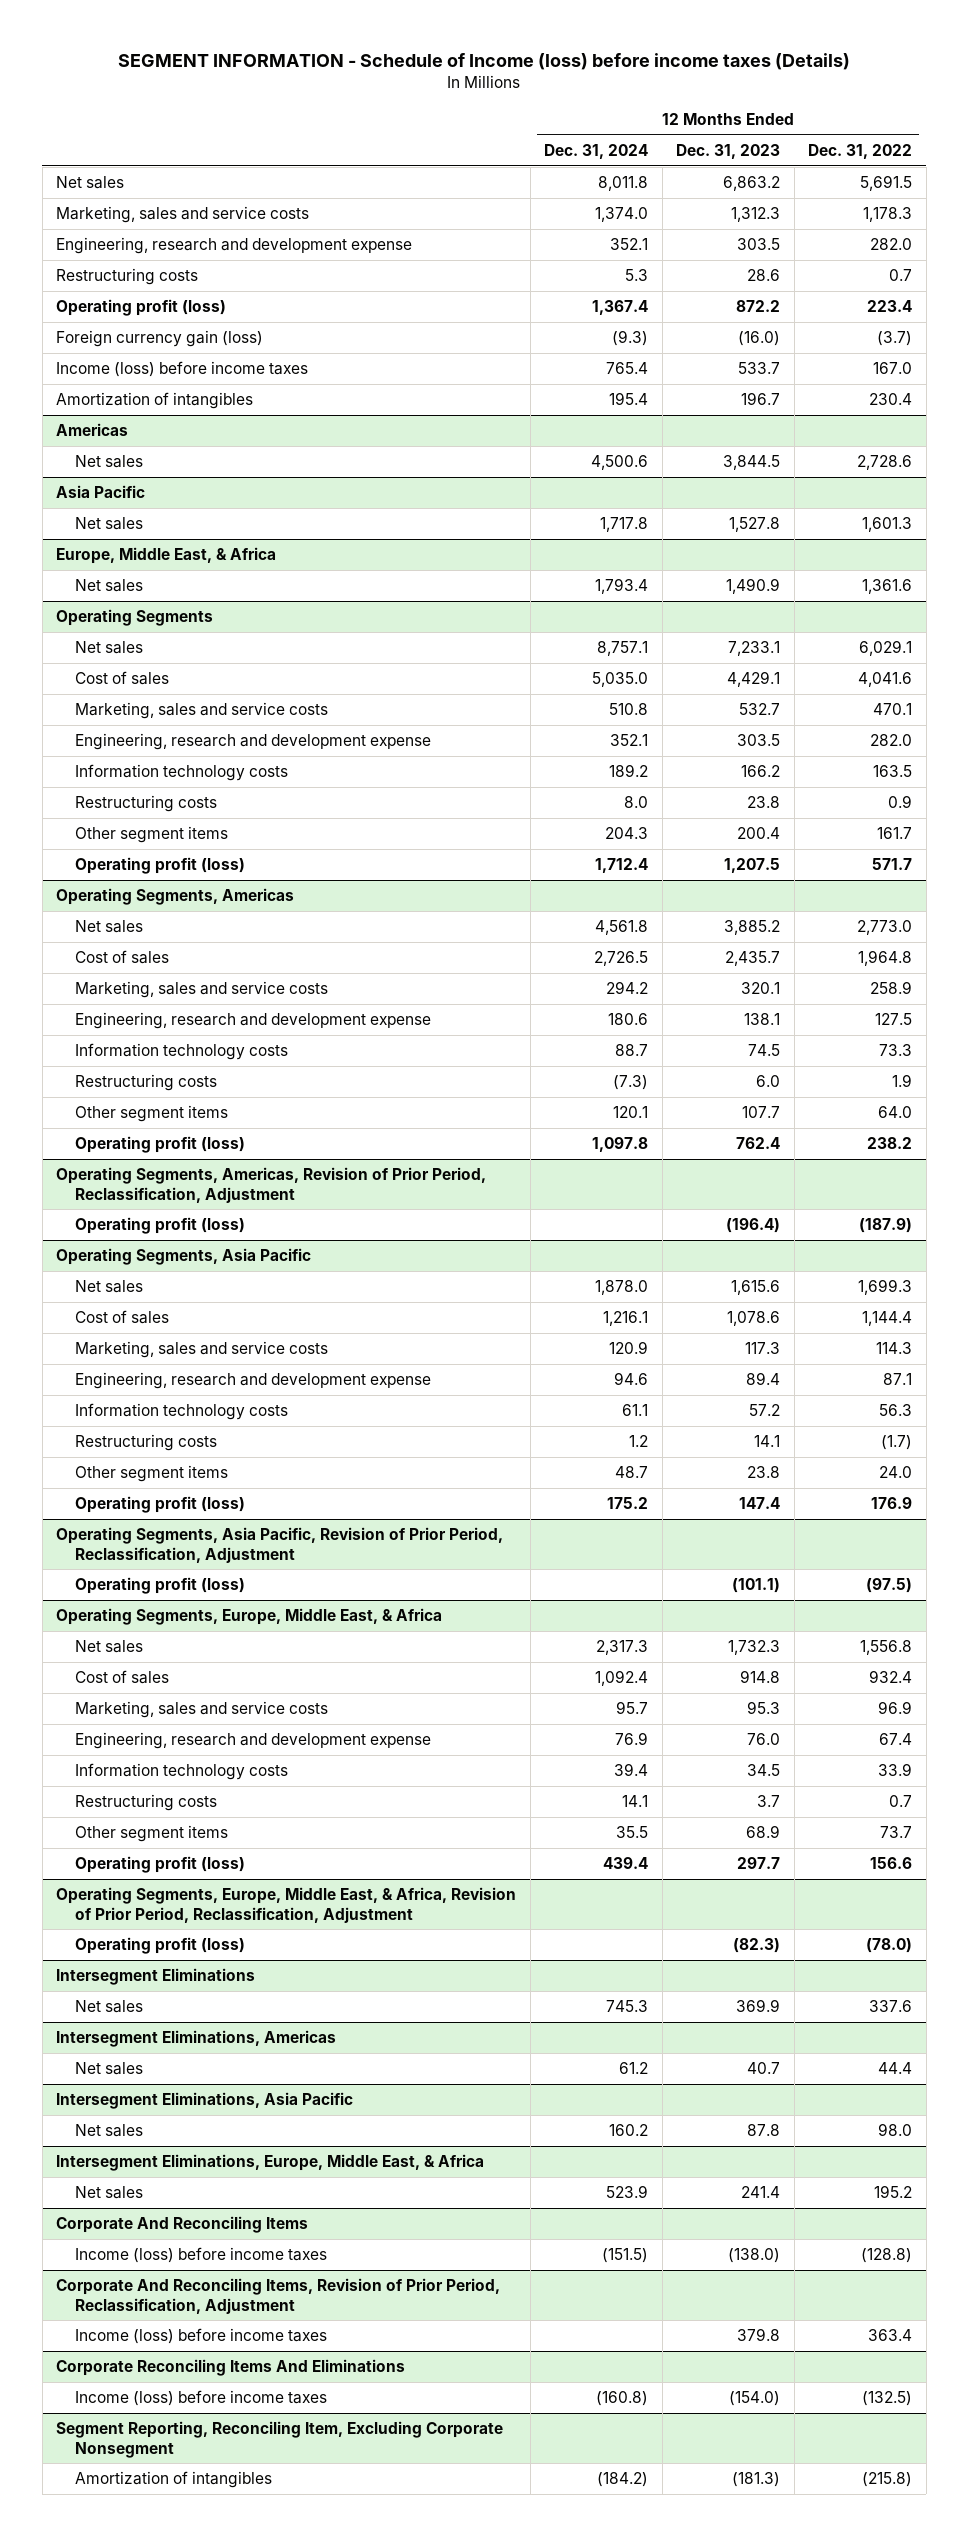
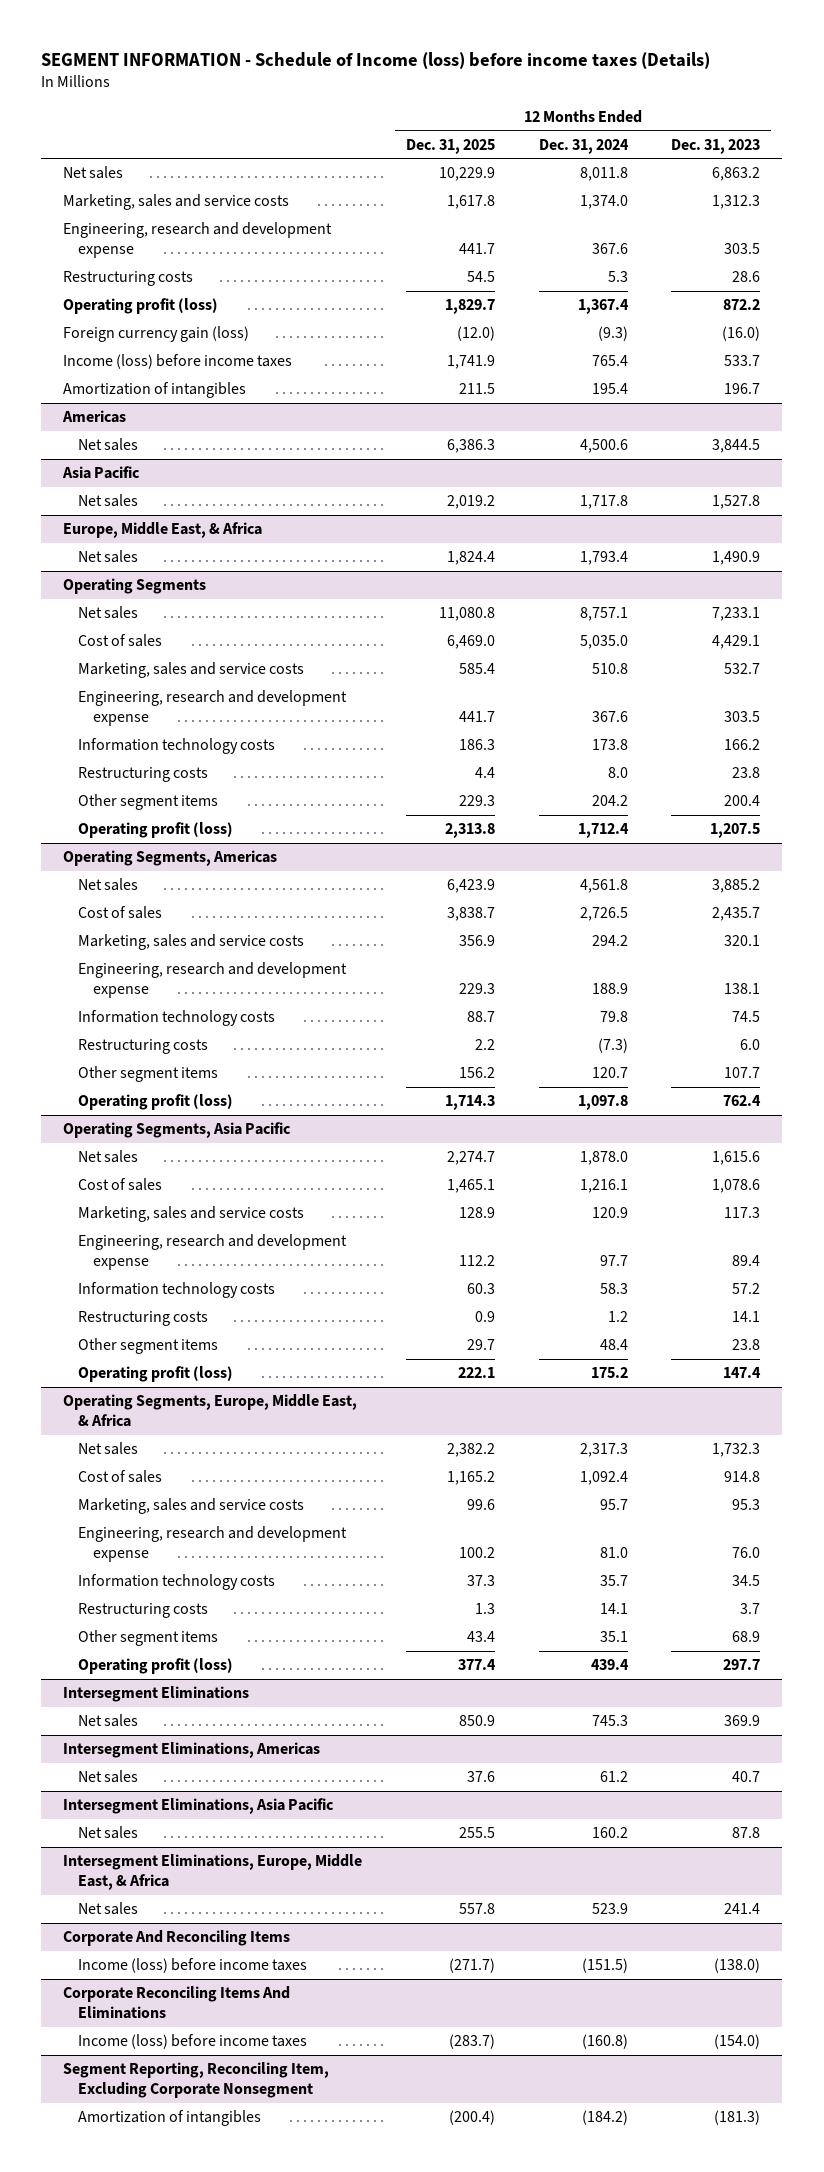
[808,143,913,159] Dec. 31, 2022 -> none
none -> [405,138,495,154] Dec. 31, 2025
[610,238,649,251] 352.1 -> [591,242,628,254] 367.6
[610,734,649,747] 352.1 -> [591,710,628,722] 367.6
[609,764,649,778] 189.2 -> [591,739,628,751] 173.8
[605,827,649,840] 204.3 -> [591,795,628,807] 204.2
[608,1013,649,1026] 180.6 -> [591,982,628,994] 188.9
[615,1044,649,1057] 88.7 -> [599,1011,628,1023] 79.8
[613,1106,649,1119] 120.1 -> [591,1067,628,1079] 120.7
[56,1167,487,1203] Operating Segments, Americas, Revision of Prior Period, Reclassification, Adjustment -> none
[75,1217,246,1235] Operating profit (loss) -> none
[614,1372,649,1386] 94.6 -> [599,1254,628,1266] 97.7
[622,1404,649,1417] 61.1 -> [599,1283,628,1295] 58.3
[615,1466,649,1479] 48.7 -> [599,1339,628,1351] 48.4
[56,1527,504,1563] Operating Segments, Asia Pacific, Revision of Prior Period, Reclassification, Adjustment -> none
[75,1577,246,1595] Operating profit (loss) -> none
[615,1732,649,1746] 76.9 -> [599,1546,628,1558] 81.0
[614,1763,649,1777] 39.4 -> [599,1575,628,1587] 35.7
[616,1826,649,1839] 35.5 -> [599,1631,628,1643] 35.1
[56,1887,517,1923] Operating Segments, Europe, Middle East, & Africa, Revision of Prior Period, Reclassification, Adjustment -> none
[75,1937,246,1955] Operating profit (loss) -> none
[56,2278,501,2314] Corporate And Reconciling Items, Revision of Prior Period, Reclassification, Adjustment -> none
[75,2328,328,2345] Income (loss) before income taxes -> none

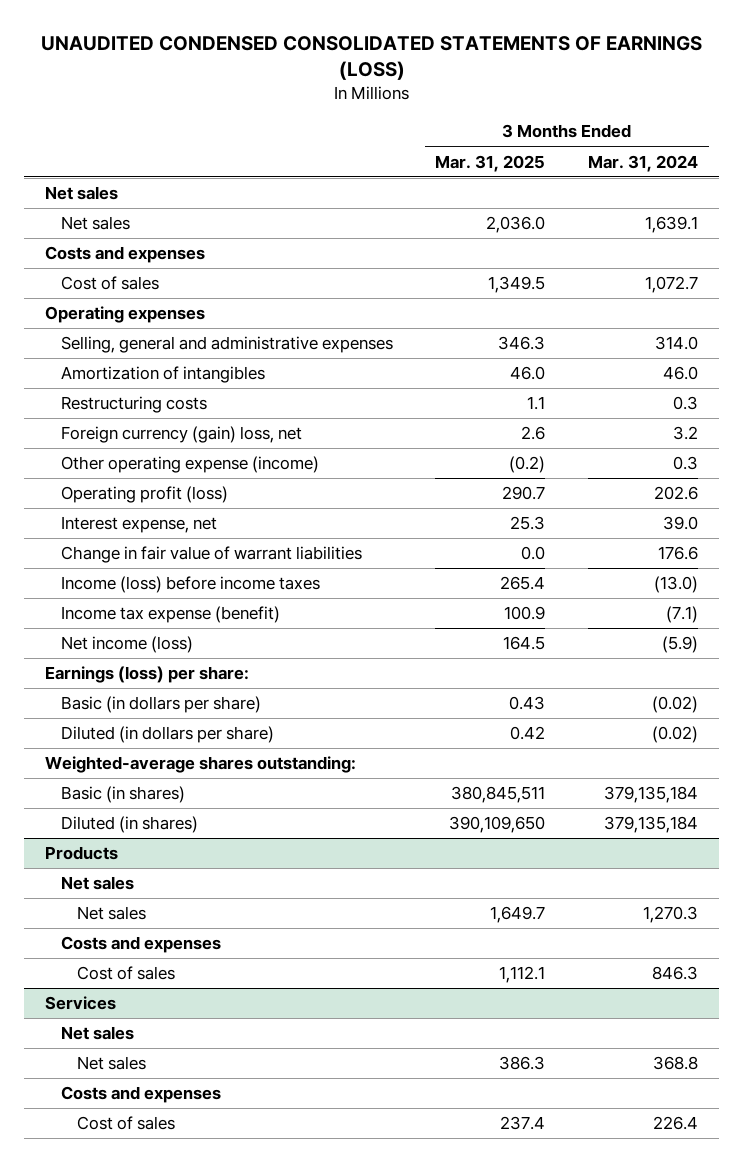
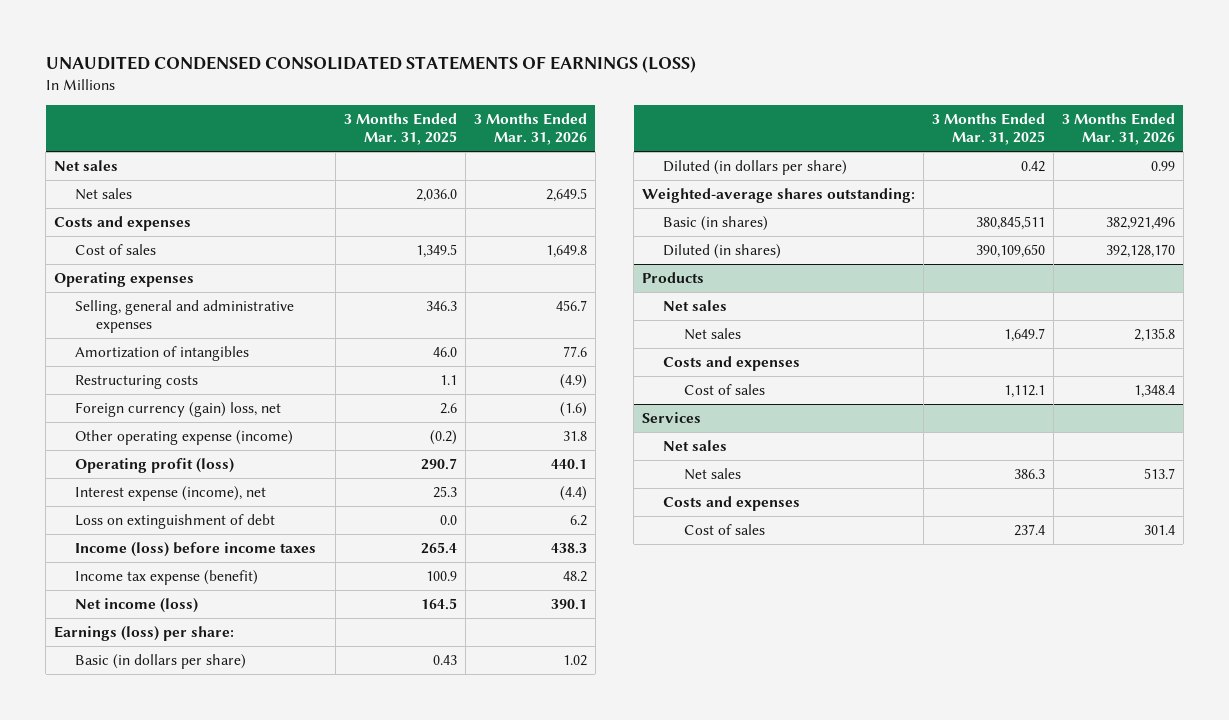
[587,154,698,172] Mar. 31, 2024 -> none
none -> [473,113,587,146] 3 Months Ended Mar. 31, 2026
[60,546,362,564] Change in fair value of warrant liabilities -> none
[60,516,217,534] Interest expense, net -> [75,486,267,502] Interest expense (income), net
none -> [75,514,276,530] Loss on extinguishment of debt

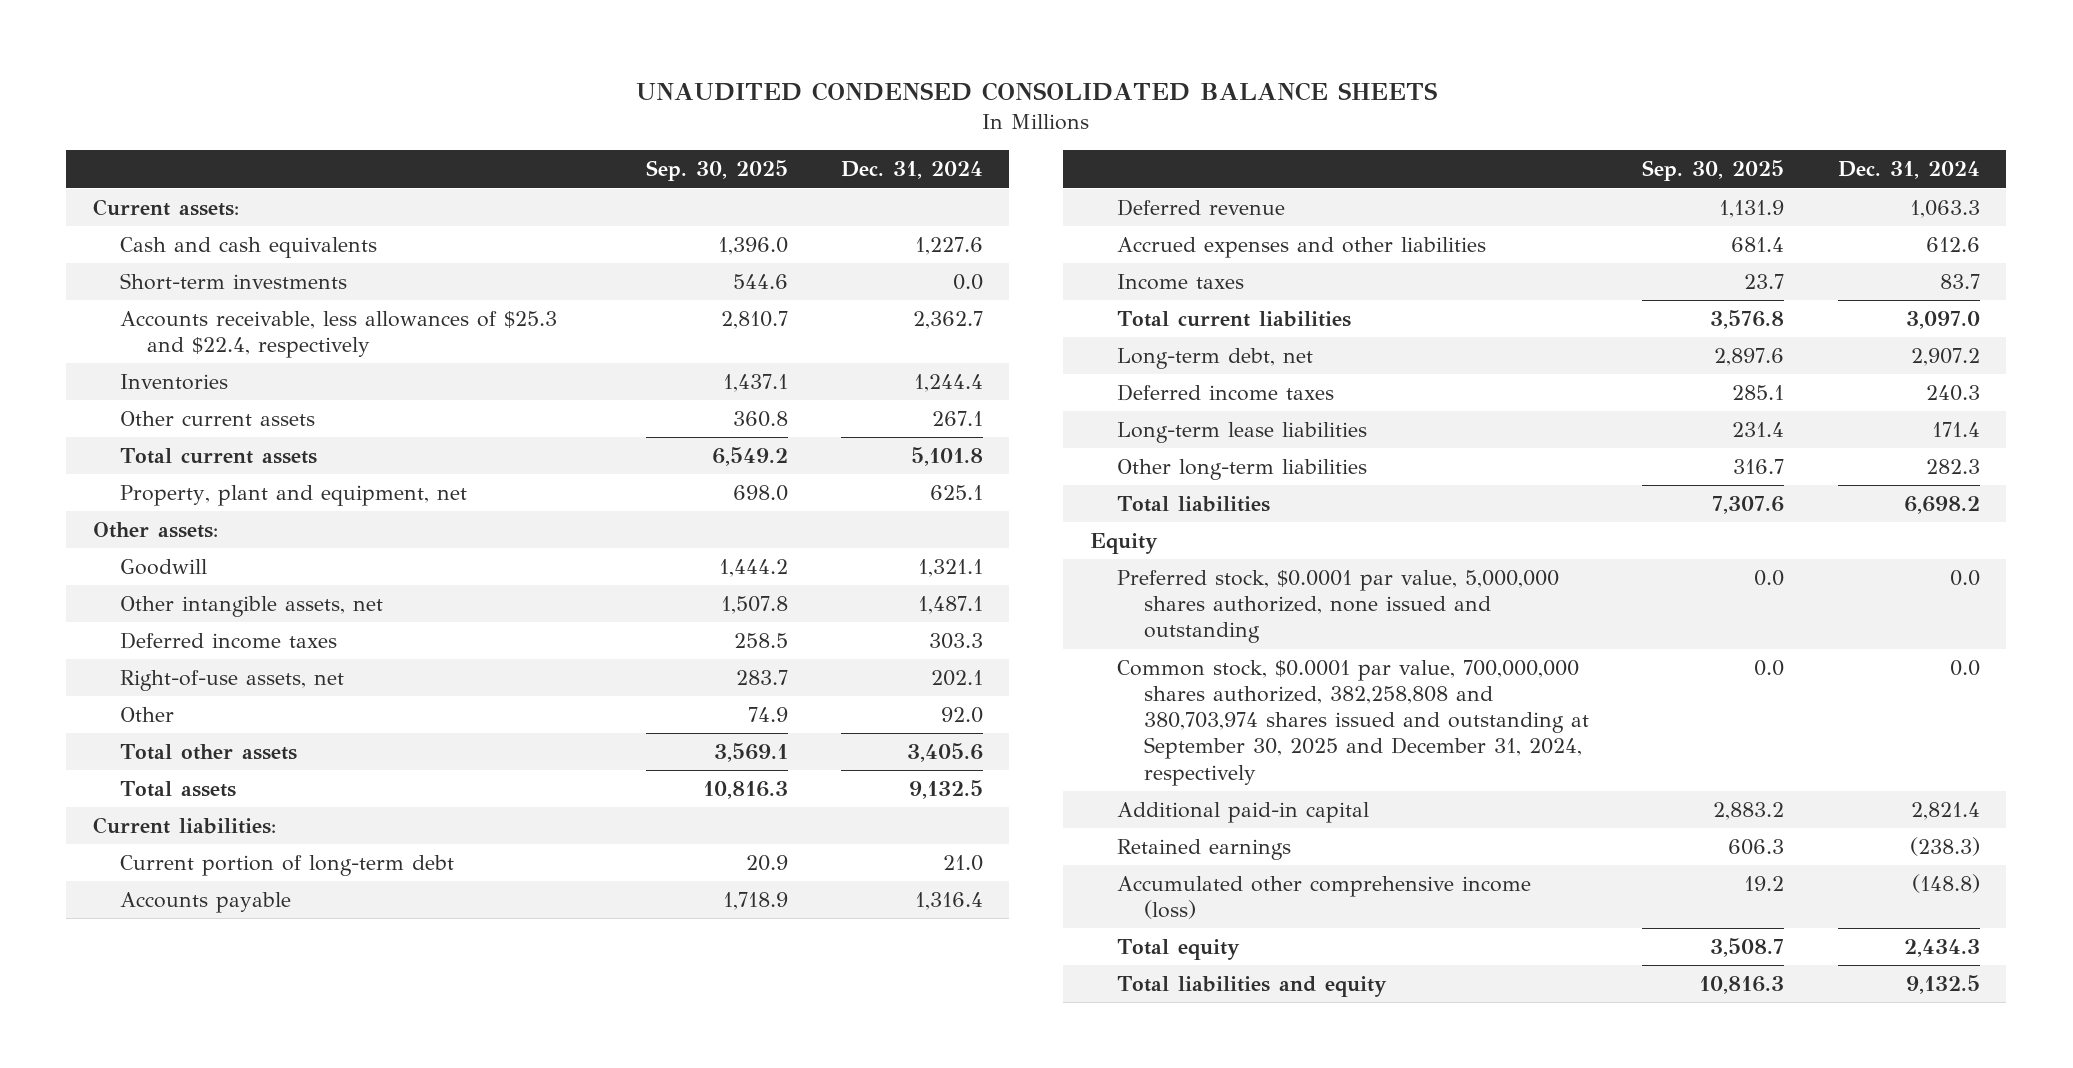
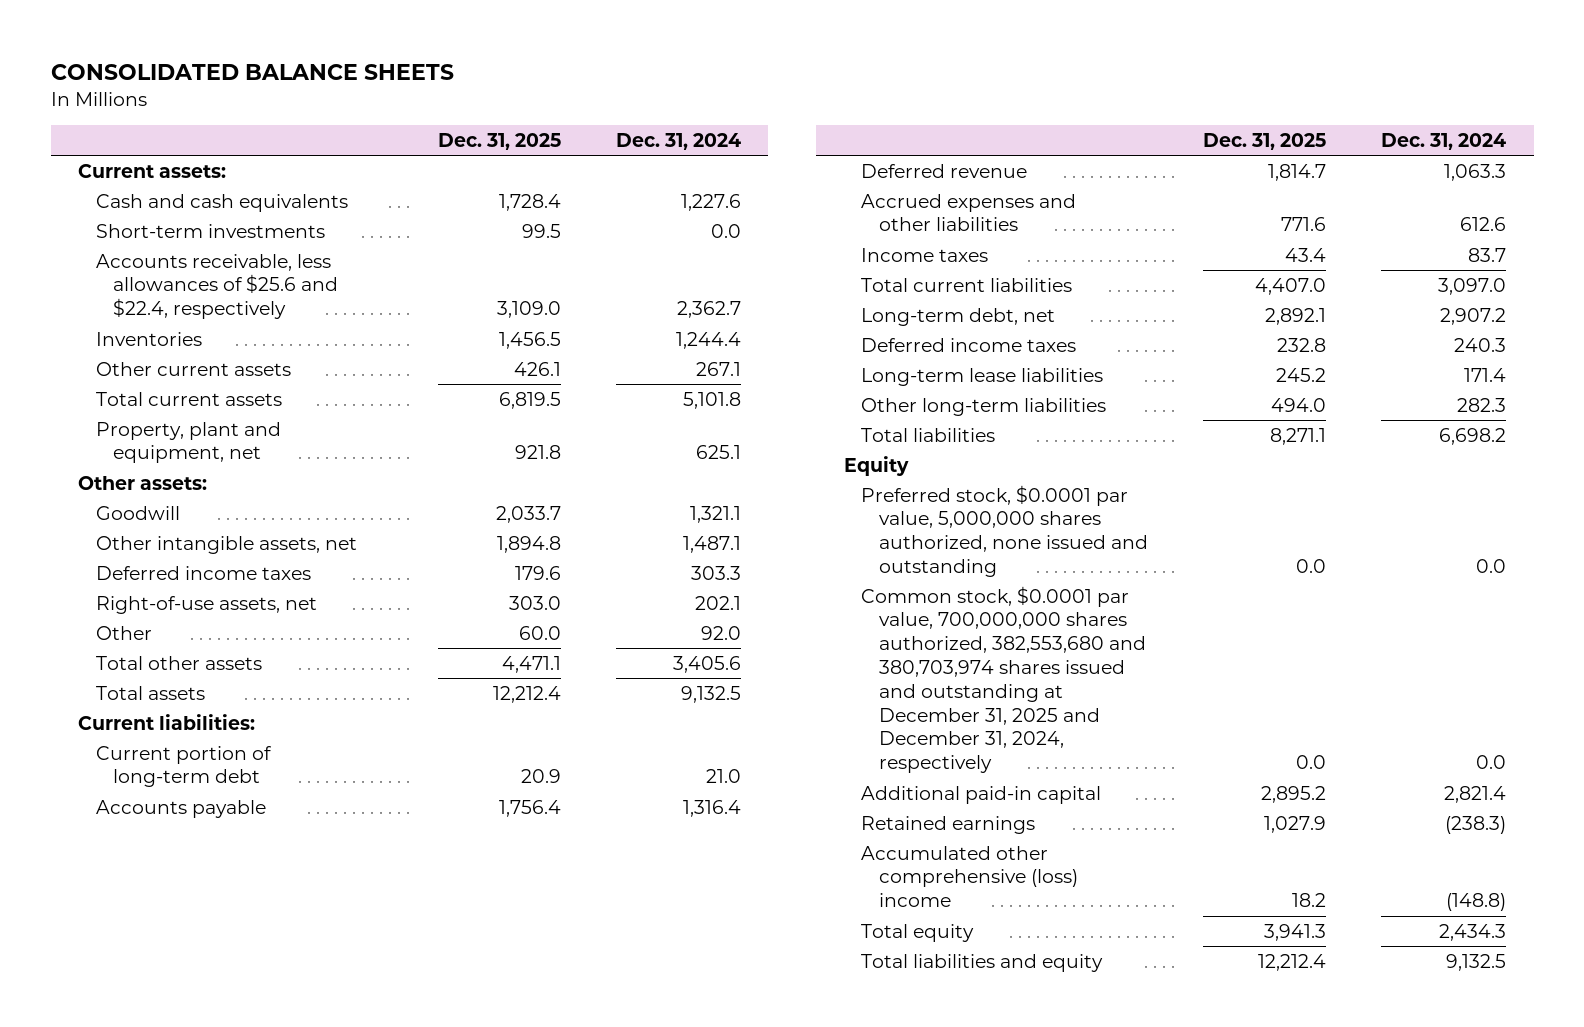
[636,81,1438,101] UNAUDITED CONDENSED CONSOLIDATED BALANCE SHEETS -> [50,64,454,81] CONSOLIDATED BALANCE SHEETS
[645,160,788,182] Sep. 30, 2025 -> none
none -> [437,132,561,150] Dec. 31, 2025
[120,311,558,359] Accounts receivable, less allowances of $25.3 and $22.4, respectively -> [95,253,339,320] Accounts receivable, less allowances of $25.6 and $22.4, respectively
[1117,660,1590,786] Common stock, $0.0001 par value, 700,000,000 shares authorized, 382,258,808 and 380,703,974 shares issued and outstanding at September 30, 2025 and December 31, 2024, respectively -> [861,585,1146,774] Common stock, $0.0001 par value, 700,000,000 shares authorized, 382,553,680 and 380,703,974 shares issued and outstanding at December 31, 2025 and December 31, 2024, respectively
[1117,876,1532,920] Accumulated other comprehensive income (loss) -> [861,845,1078,908] Accumulated other comprehensive (loss) income

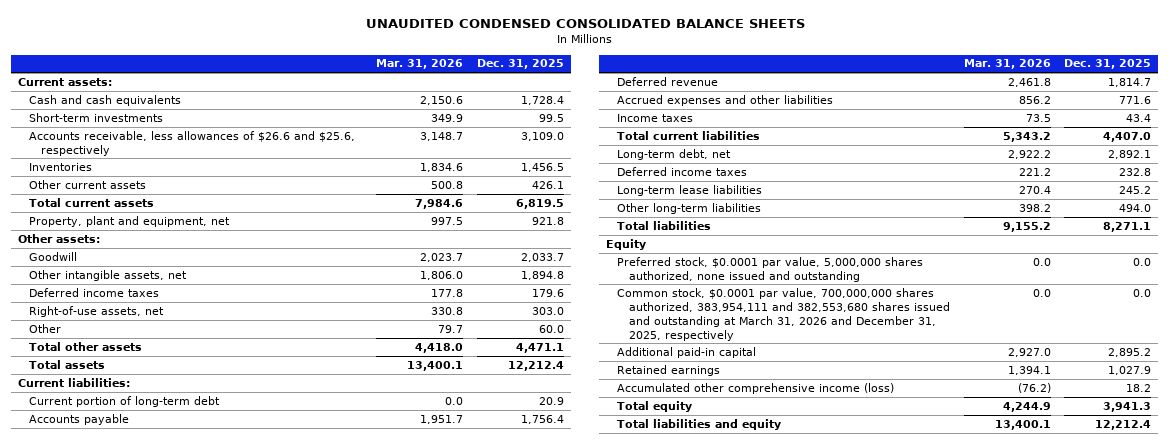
[50,64,454,81] CONSOLIDATED BALANCE SHEETS -> [365,19,805,29] UNAUDITED CONDENSED CONSOLIDATED BALANCE SHEETS
[615,132,741,150] Dec. 31, 2024 -> none
none -> [375,59,463,70] Mar. 31, 2026
[95,253,339,320] Accounts receivable, less allowances of $25.6 and $22.4, respectively -> [29,130,356,156] Accounts receivable, less allowances of $26.6 and $25.6, respectively
[861,585,1146,774] Common stock, $0.0001 par value, 700,000,000 shares authorized, 382,553,680 and 380,703,974 shares issued and outstanding at December 31, 2025 and December 31, 2024, respectively -> [617,287,950,341] Common stock, $0.0001 par value, 700,000,000 shares authorized, 383,954,111 and 382,553,680 shares issued and outstanding at March 31, 2026 and December 31, 2025, respectively
[861,845,1078,908] Accumulated other comprehensive (loss) income -> [617,382,895,394] Accumulated other comprehensive income (loss)

